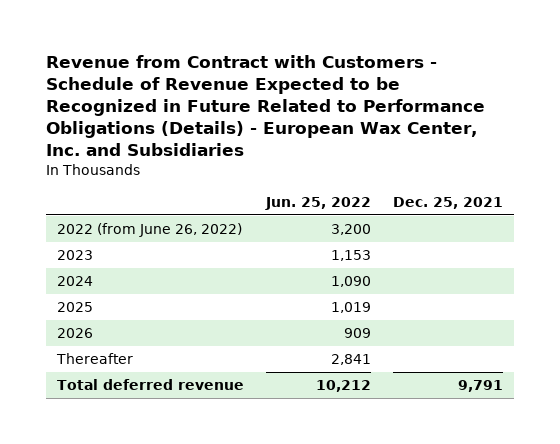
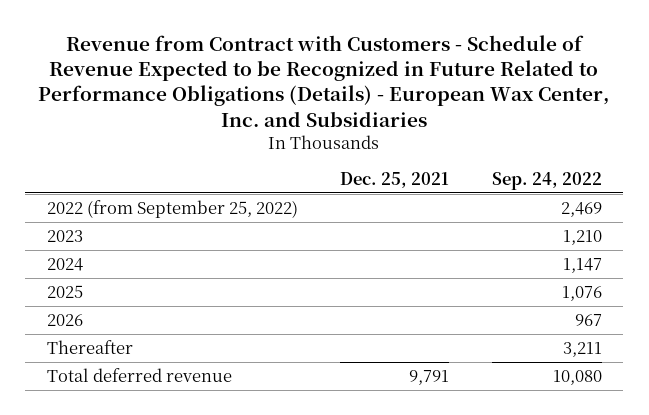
[264,197,371,211] Jun. 25, 2022 -> none
none -> [492,172,603,191] Sep. 24, 2022
[56,223,242,238] 2022 (from June 26, 2022) -> [46,199,298,218] 2022 (from September 25, 2022)

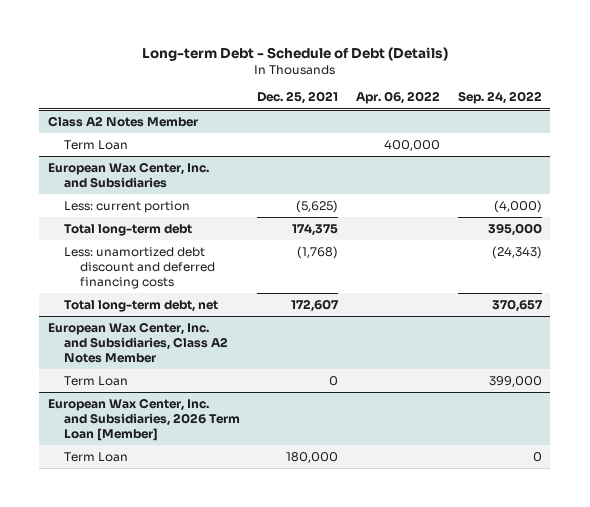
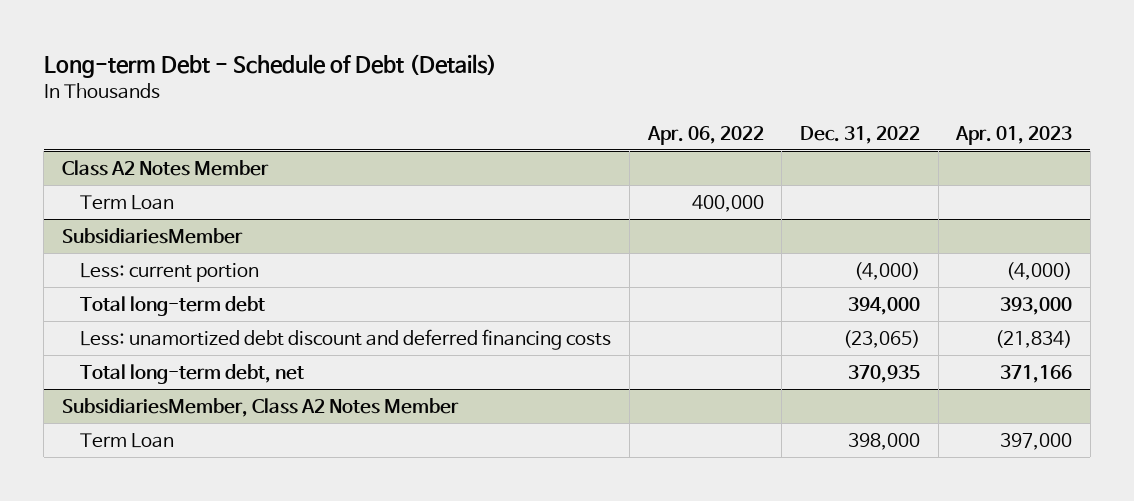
[257,91,339,105] Dec. 25, 2021 -> none
[457,91,542,105] Sep. 24, 2022 -> none
none -> [799,125,920,144] Dec. 31, 2022
none -> [955,125,1073,145] Apr. 01, 2023
[48,161,210,189] European Wax Center, Inc. and Subsidiaries -> [61,227,243,244] SubsidiariesMember
[48,321,228,364] European Wax Center, Inc. and Subsidiaries, Class A2 Notes Member -> none
[63,375,128,386] Term Loan -> none
[48,397,240,442] European Wax Center, Inc. and Subsidiaries, 2026 Term Loan [Member] -> none
[63,451,128,462] Term Loan -> none
none -> [61,397,459,417] SubsidiariesMember, Class A2 Notes Member
none -> [80,432,175,448] Term Loan

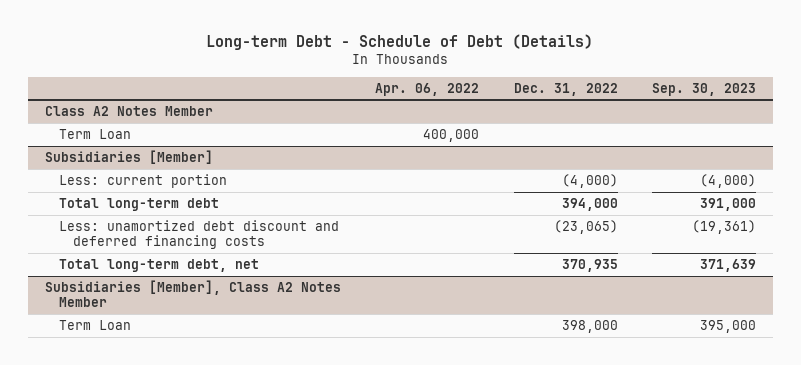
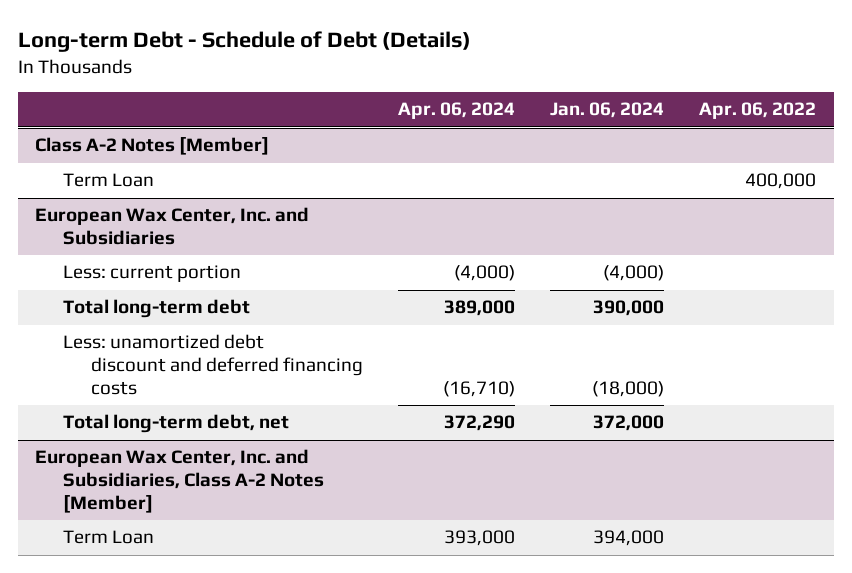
[513,82,618,96] Dec. 31, 2022 -> none
[651,82,756,96] Sep. 30, 2023 -> none
none -> [398,102,516,120] Apr. 06, 2024
none -> [550,102,665,119] Jan. 06, 2024
[45,105,214,116] Class A2 Notes Member -> [35,137,270,156] Class A-2 Notes [Member]
[45,149,214,164] Subsidiaries [Member] -> [35,207,310,246] European Wax Center, Inc. and Subsidiaries
[45,279,342,307] Subsidiaries [Member], Class A2 Notes Member -> none
[58,319,131,330] Term Loan -> none
none -> [35,449,325,513] European Wax Center, Inc. and Subsidiaries, Class A-2 Notes [Member]
none -> [63,530,155,545] Term Loan

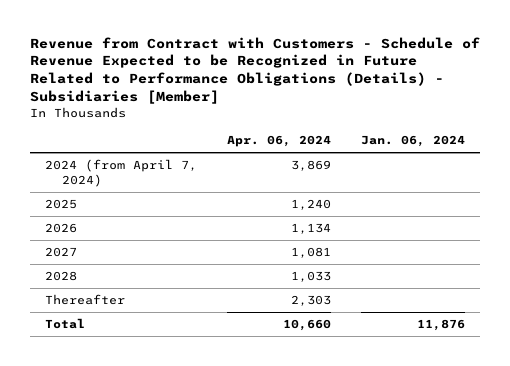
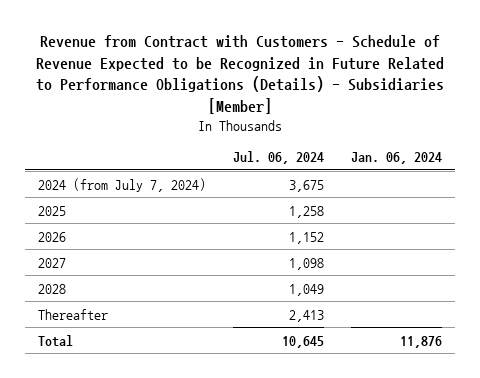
[226,135,331,148] Apr. 06, 2024 -> none
none -> [233,151,325,165] Jul. 06, 2024
[44,159,197,187] 2024 (from April 7, 2024) -> [38,177,207,192] 2024 (from July 7, 2024)

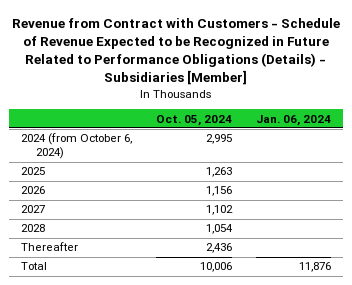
[233,151,325,165] Jul. 06, 2024 -> none
none -> [156,114,233,126] Oct. 05, 2024
[38,177,207,192] 2024 (from July 7, 2024) -> [21,133,133,160] 2024 (from October 6, 2024)

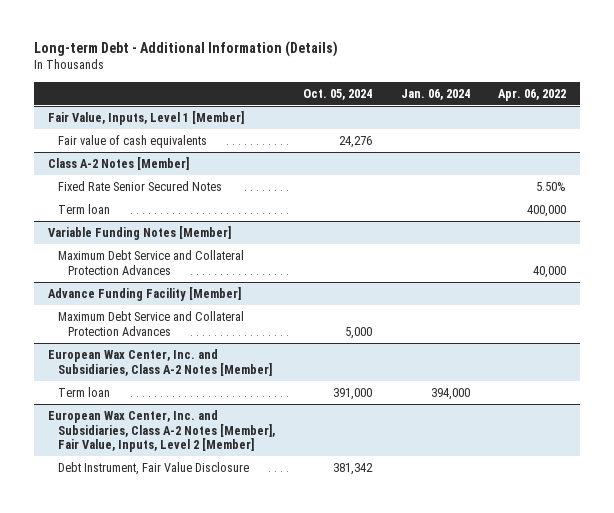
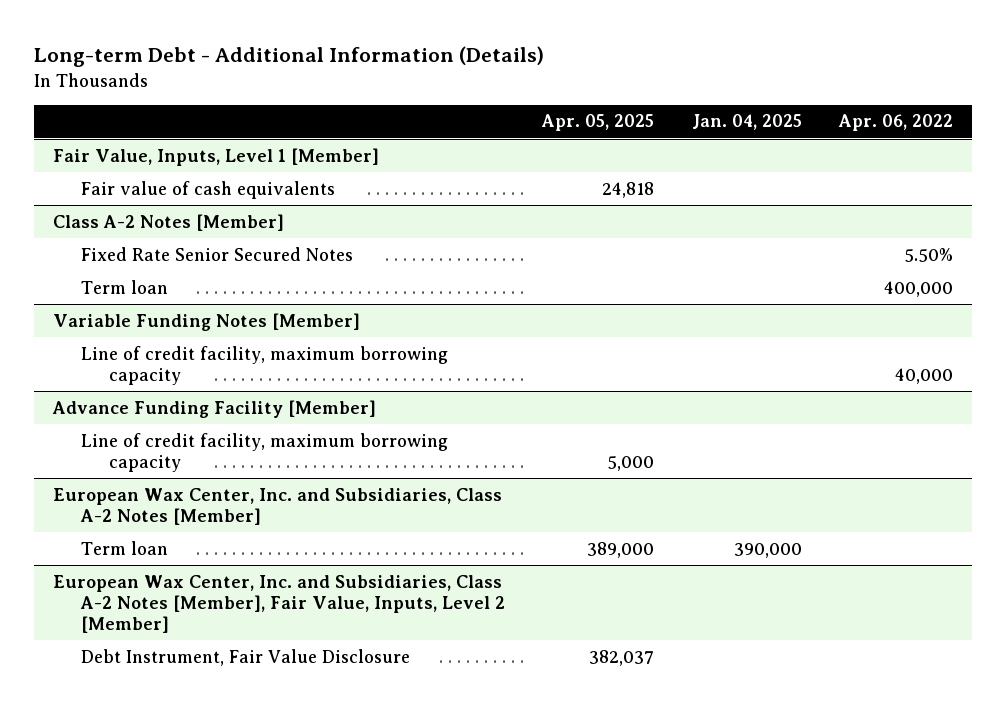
[303,88,373,100] Oct. 05, 2024 -> none
[400,88,470,100] Jan. 06, 2024 -> none
none -> [541,114,655,132] Apr. 05, 2025
none -> [691,114,802,131] Jan. 04, 2025
[57,249,244,275] Maximum Debt Service and Collateral Protection Advances -> [80,345,448,385] Line of credit facility, maximum borrowing capacity
[57,310,244,336] Maximum Debt Service and Collateral Protection Advances -> [80,432,448,472] Line of credit facility, maximum borrowing capacity

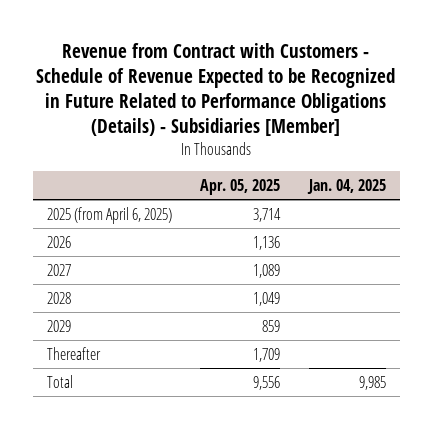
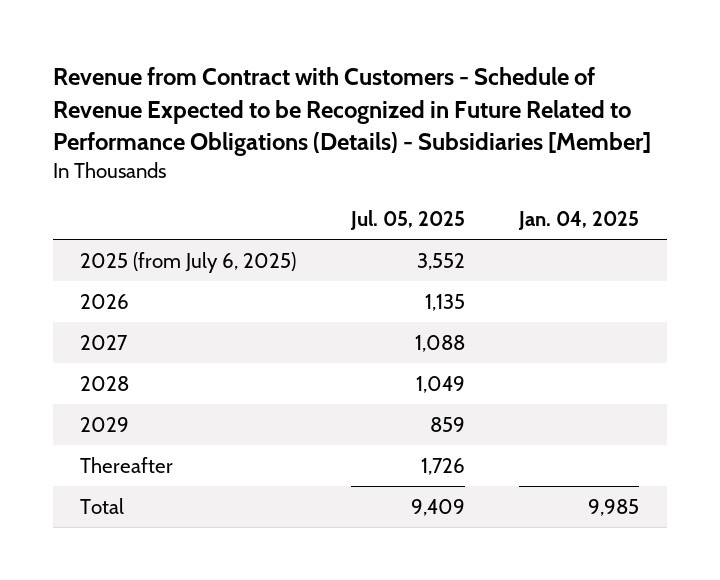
[200,178,281,195] Apr. 05, 2025 -> none
none -> [349,210,465,231] Jul. 05, 2025
[47,206,173,224] 2025 (from April 6, 2025) -> [80,251,297,273] 2025 (from July 6, 2025)

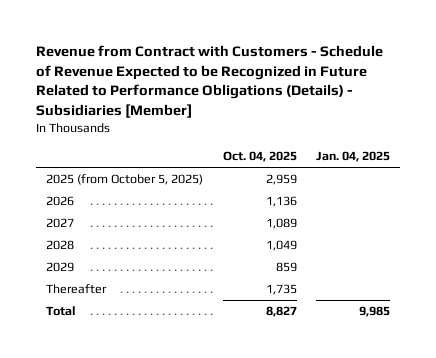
[349,210,465,231] Jul. 05, 2025 -> none
none -> [222,151,297,163] Oct. 04, 2025
[80,251,297,273] 2025 (from July 6, 2025) -> [45,174,203,186] 2025 (from October 5, 2025)

